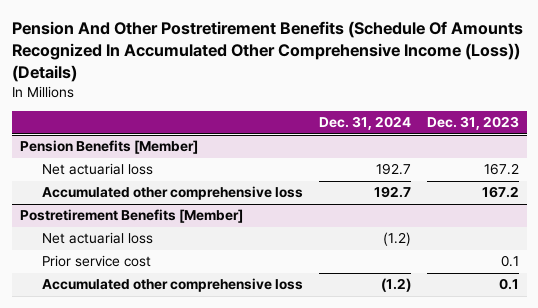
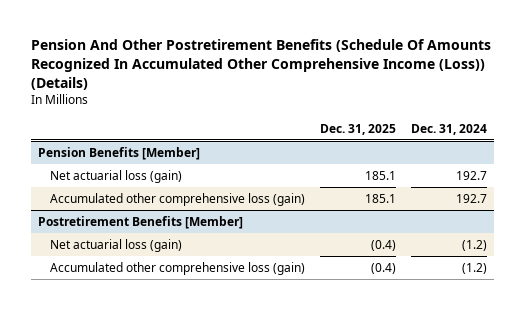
[426,116,519,131] Dec. 31, 2023 -> none
none -> [319,123,396,135] Dec. 31, 2025
[41,163,153,176] Net actuarial loss -> [49,169,182,183] Net actuarial loss (gain)
[41,186,303,201] Accumulated other comprehensive loss -> [49,192,305,206] Accumulated other comprehensive loss (gain)
[41,255,151,268] Prior service cost -> none
[41,232,153,245] Net actuarial loss -> [49,238,182,252] Net actuarial loss (gain)
[41,278,303,293] Accumulated other comprehensive loss -> [49,261,305,275] Accumulated other comprehensive loss (gain)

